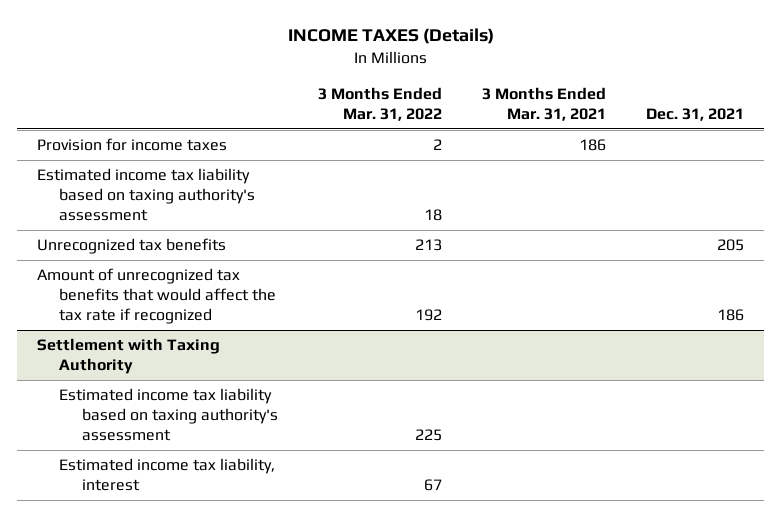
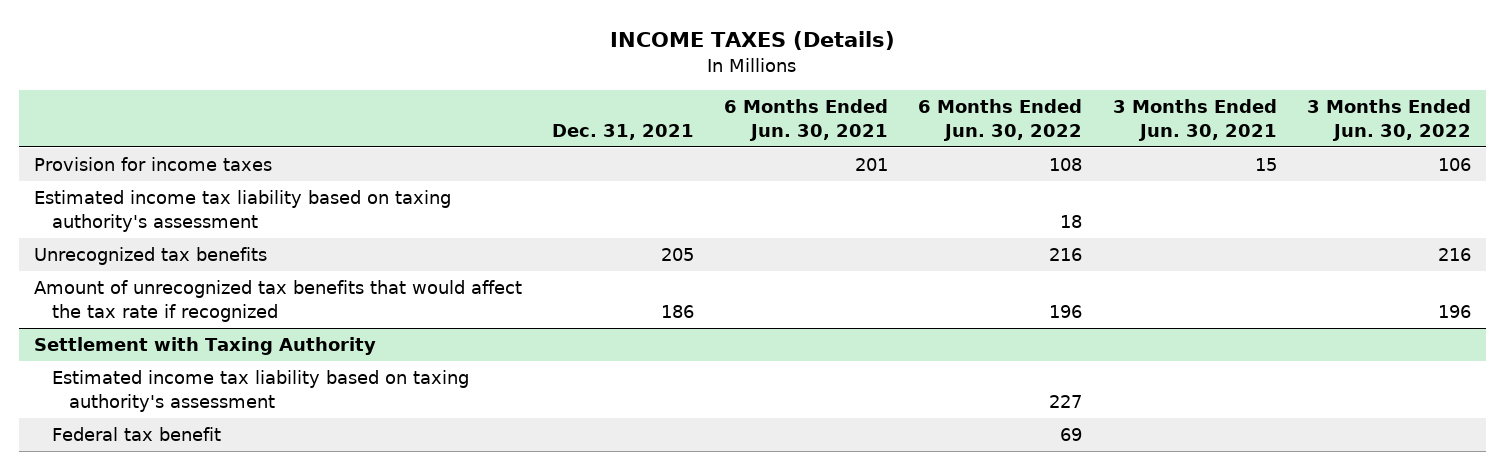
[317,86,442,121] 3 Months Ended Mar. 31, 2022 -> none
[482,86,607,121] 3 Months Ended Mar. 31, 2021 -> none
none -> [724,99,889,141] 6 Months Ended Jun. 30, 2021
none -> [918,99,1083,141] 6 Months Ended Jun. 30, 2022
none -> [1112,99,1277,141] 3 Months Ended Jun. 30, 2021
none -> [1306,99,1471,141] 3 Months Ended Jun. 30, 2022
[59,458,276,491] Estimated income tax liability, interest -> [51,427,221,442] Federal tax benefit

